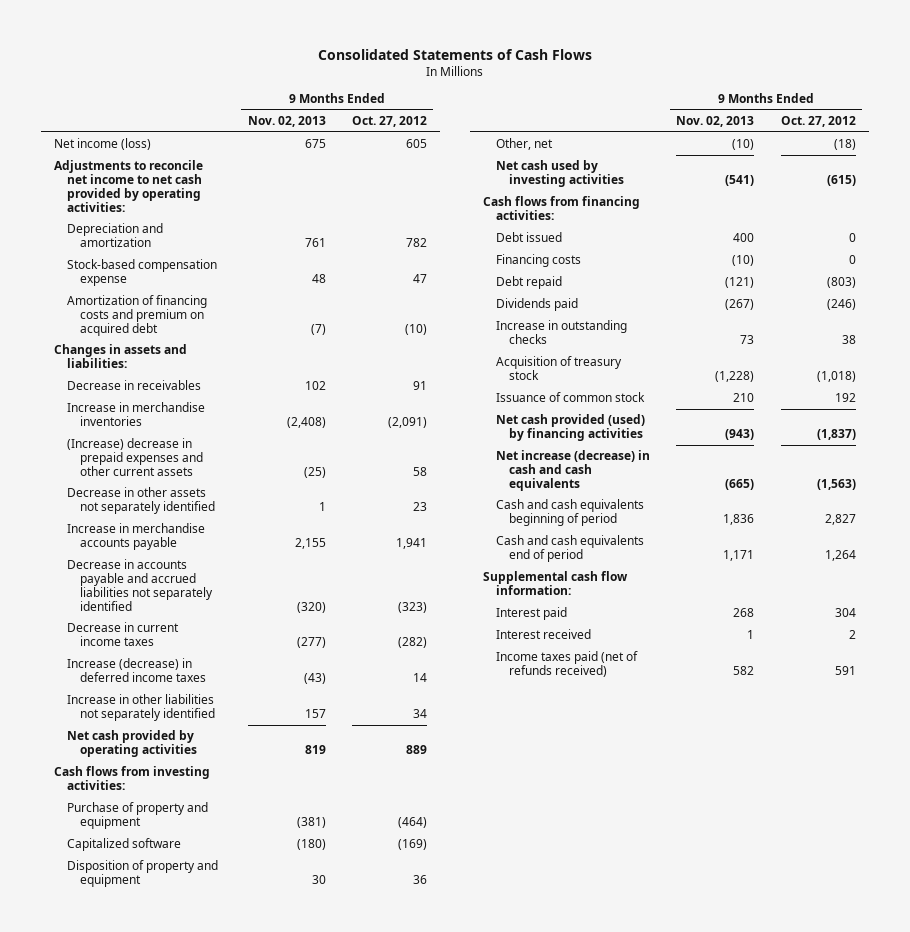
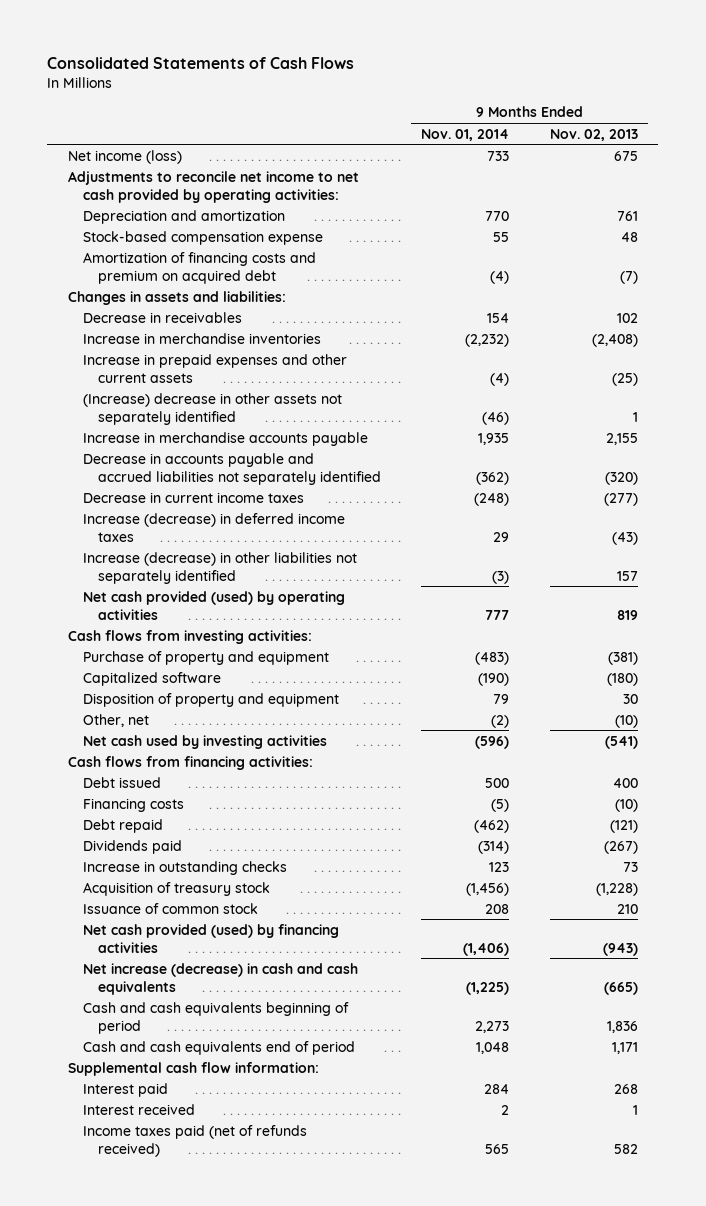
[351,116,427,128] Oct. 27, 2012 -> none
none -> [421,128,510,141] Nov. 01, 2014
[67,438,204,476] (Increase) decrease in prepaid expenses and other current assets -> [82,353,347,383] Increase in prepaid expenses and other current assets
[67,487,216,515] Decrease in other assets not separately identified -> [82,392,342,425] (Increase) decrease in other assets not separately identified
[67,694,216,722] Increase in other liabilities not separately identified -> [82,551,357,584] Increase (decrease) in other liabilities not separately identified
[67,730,198,758] Net cash provided by operating activities -> [82,590,345,620] Net cash provided (used) by operating activities

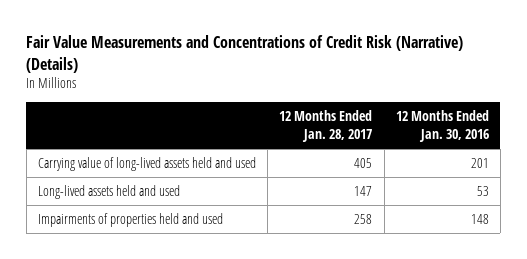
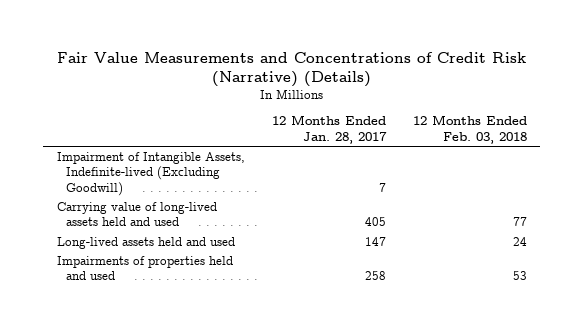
[395,110,489,143] 12 Months Ended Jan. 30, 2016 -> none
none -> [412,115,527,144] 12 Months Ended Feb. 03, 2018
none -> [56,151,245,196] Impairment of Intangible Assets, Indefinite-lived (Excluding Goodwill)

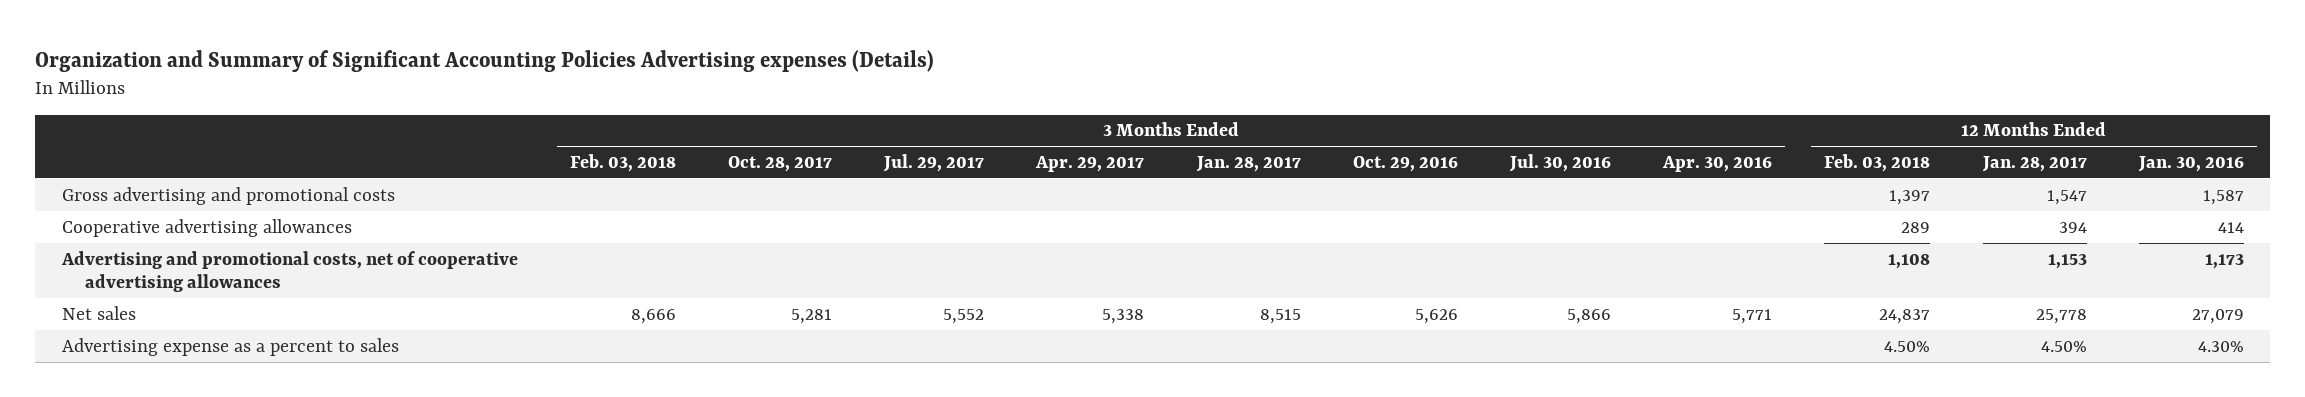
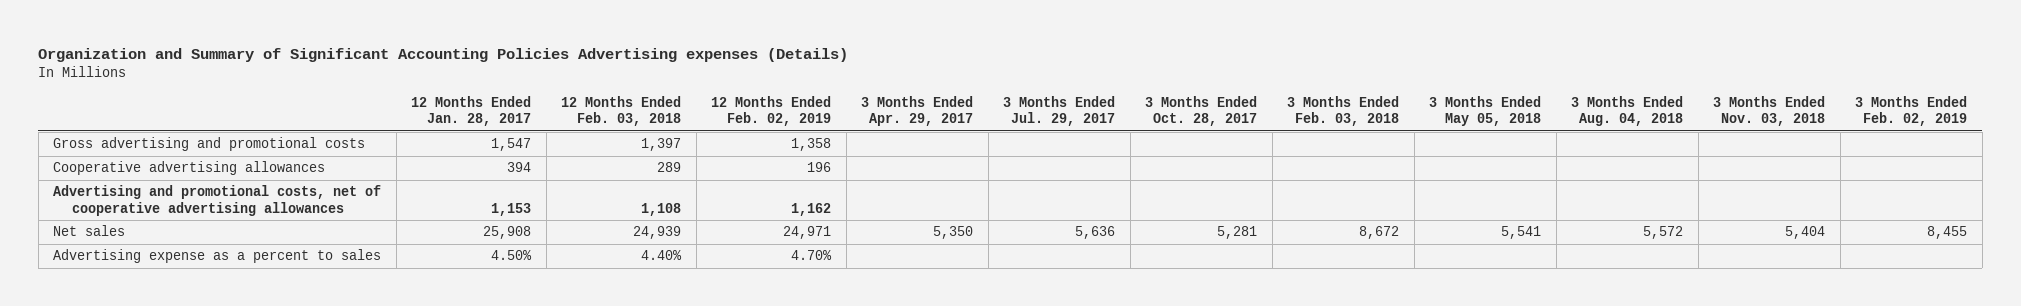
[1195,155,1301,172] Jan. 28, 2017 -> none
[1352,155,1458,172] Oct. 29, 2016 -> none
[1509,153,1612,172] Jul. 30, 2016 -> none
[1662,155,1773,172] Apr. 30, 2016 -> none
[2137,155,2244,172] Jan. 30, 2016 -> none
none -> [711,95,832,127] 12 Months Ended Feb. 02, 2019
none -> [1429,95,1542,127] 3 Months Ended May 05, 2018
none -> [1571,95,1684,127] 3 Months Ended Aug. 04, 2018
none -> [1713,95,1826,127] 3 Months Ended Nov. 03, 2018
none -> [1855,95,1968,127] 3 Months Ended Feb. 02, 2019
[630,308,676,324] 8,666 -> [1359,226,1400,240] 8,672
[943,308,985,324] 5,552 -> [1075,226,1116,240] 5,636
[1102,308,1145,324] 5,338 -> [933,226,974,240] 5,350
[1879,308,1931,324] 24,837 -> [633,226,682,240] 24,939
[2035,308,2087,324] 25,778 -> [483,226,532,240] 25,908
[1884,340,1931,352] 4.50% -> [641,250,683,261] 4.40%

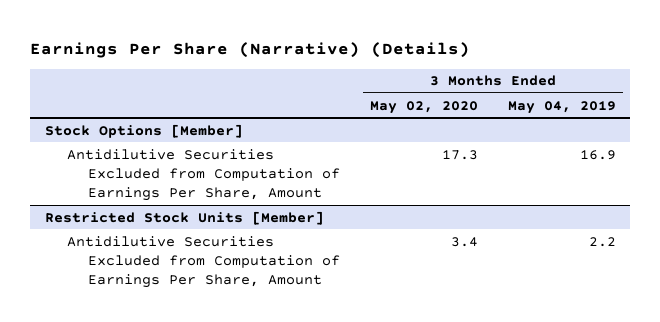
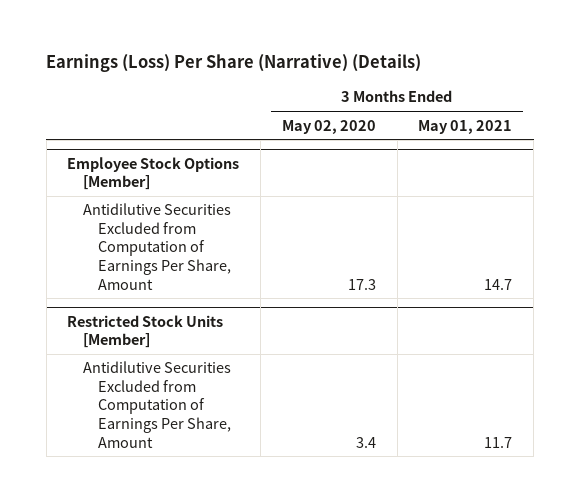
[30,41,471,58] Earnings Per Share (Narrative) (Details) -> [46,54,422,73] Earnings (Loss) Per Share (Narrative) (Details)
[507,100,616,114] May 04, 2019 -> none
none -> [418,119,513,134] May 01, 2021
[44,123,243,138] Stock Options [Member] -> [67,156,240,191] Employee Stock Options [Member]

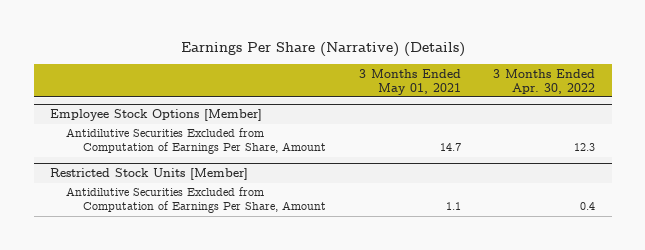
[46,54,422,73] Earnings (Loss) Per Share (Narrative) (Details) -> [180,42,465,58] Earnings Per Share (Narrative) (Details)
[281,119,376,134] May 02, 2020 -> none
none -> [493,68,596,94] 3 Months Ended Apr. 30, 2022
[484,436,513,448] 11.7 -> [445,202,461,211] 1.1

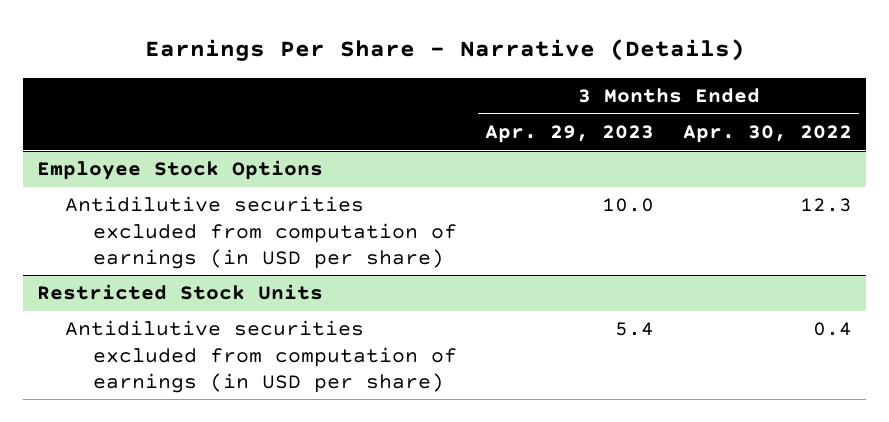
[180,42,465,58] Earnings Per Share (Narrative) (Details) -> [144,39,745,62] Earnings Per Share - Narrative (Details)
[358,68,461,95] 3 Months Ended May 01, 2021 -> none
none -> [485,125,655,144] Apr. 29, 2023
[49,109,262,122] Employee Stock Options [Member] -> [37,160,324,181] Employee Stock Options
[66,128,326,155] Antidilutive Securities Excluded from Computation of Earnings Per Share, Amount -> [65,196,457,269] Antidilutive securities excluded from computation of earnings (in USD per share)
[49,168,248,181] Restricted Stock Units [Member] -> [37,284,324,301] Restricted Stock Units
[66,187,326,214] Antidilutive Securities Excluded from Computation of Earnings Per Share, Amount -> [65,320,457,393] Antidilutive securities excluded from computation of earnings (in USD per share)

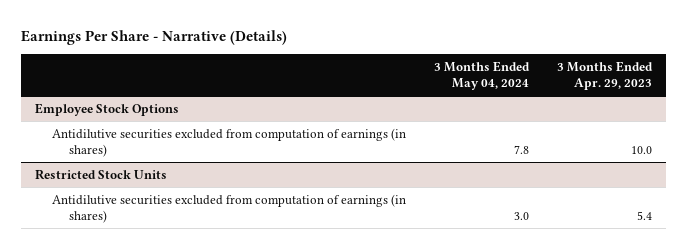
[682,125,852,144] Apr. 30, 2022 -> none
none -> [433,61,530,90] 3 Months Ended May 04, 2024
[65,196,457,269] Antidilutive securities excluded from computation of earnings (in USD per share) -> [51,127,406,157] Antidilutive securities excluded from computation of earnings (in shares)
[65,320,457,393] Antidilutive securities excluded from computation of earnings (in USD per share) -> [51,193,406,223] Antidilutive securities excluded from computation of earnings (in shares)

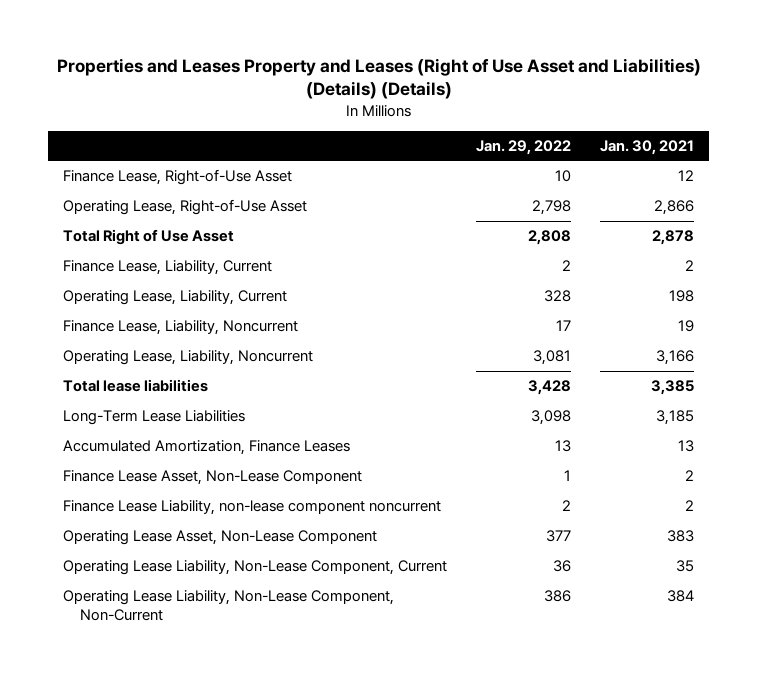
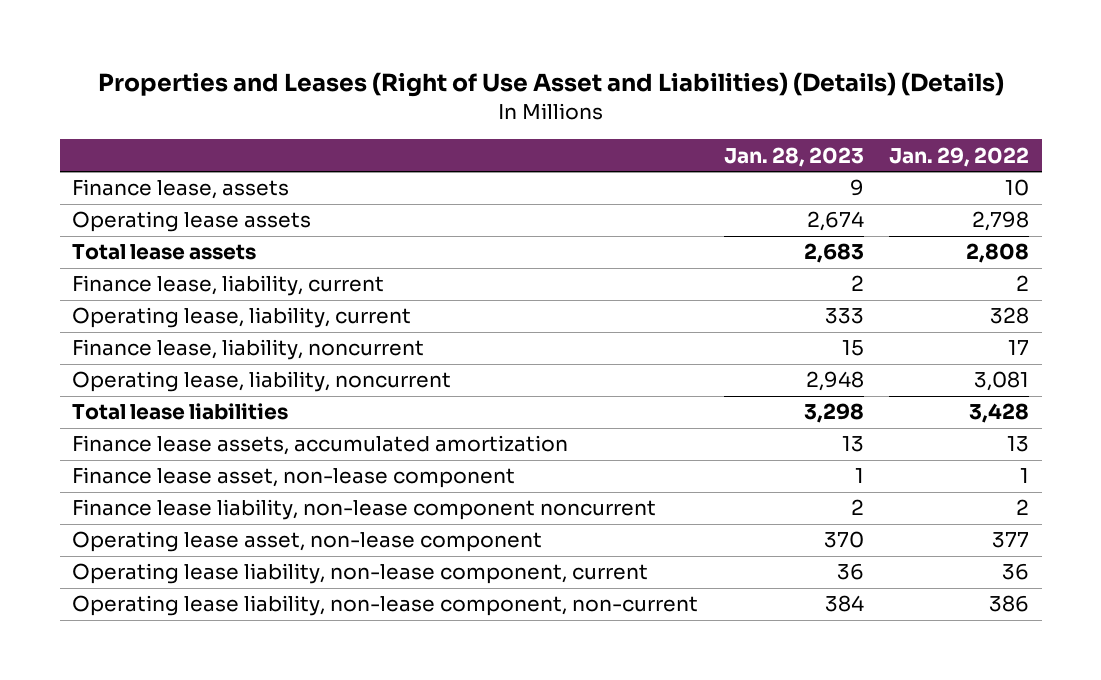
[56,57,701,100] Properties and Leases Property and Leases (Right of Use Asset and Liabilities) (Details) (Details) -> [97,72,1004,98] Properties and Leases (Right of Use Asset and Liabilities) (Details) (Details)
[600,139,695,155] Jan. 30, 2021 -> none
none -> [723,146,864,167] Jan. 28, 2023
[63,169,293,186] Finance Lease, Right-of-Use Asset -> [72,179,290,200] Finance lease, assets
[63,199,308,216] Operating Lease, Right-of-Use Asset -> [72,211,312,233] Operating lease assets
[63,229,235,246] Total Right of Use Asset -> [72,244,257,261] Total lease assets
[63,260,273,276] Finance Lease, Liability, Current -> [72,275,385,297] Finance lease, liability, current
[63,290,288,306] Operating Lease, Liability, Current -> [72,307,412,329] Operating lease, liability, current
[63,320,299,336] Finance Lease, Liability, Noncurrent -> [72,339,425,361] Finance lease, liability, noncurrent
[63,350,314,366] Operating Lease, Liability, Noncurrent -> [72,371,452,393] Operating lease, liability, noncurrent
[63,410,246,426] Long-Term Lease Liabilities -> none
[63,440,351,456] Accumulated Amortization, Finance Leases -> [72,435,569,456] Finance lease assets, accumulated amortization
[63,470,363,486] Finance Lease Asset, Non-Lease Component -> [72,467,516,489] Finance lease asset, non-lease component
[63,500,442,516] Finance Lease Liability, non-lease component noncurrent -> [72,499,657,521] Finance lease liability, non-lease component noncurrent
[63,530,378,546] Operating Lease Asset, Non-Lease Component -> [72,531,543,553] Operating lease asset, non-lease component
[63,560,448,576] Operating Lease Liability, Non-Lease Component, Current -> [72,563,649,585] Operating lease liability, non-lease component, current
[63,590,395,621] Operating Lease Liability, Non-Lease Component, Non-Current -> [72,595,699,617] Operating lease liability, non-lease component, non-current

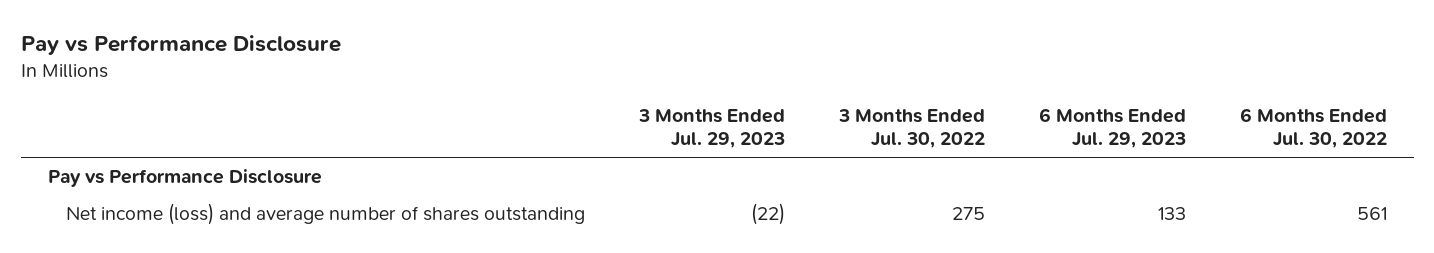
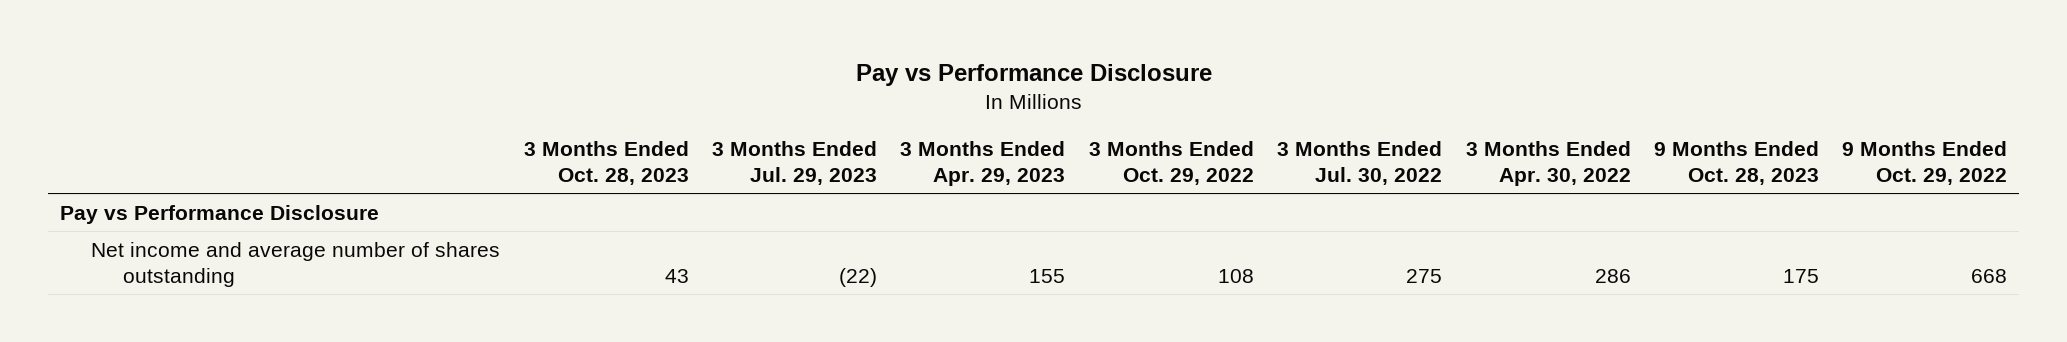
[1038,107,1186,149] 6 Months Ended Jul. 29, 2023 -> none
[1239,107,1387,149] 6 Months Ended Jul. 30, 2022 -> none
none -> [523,140,689,185] 3 Months Ended Oct. 28, 2023
none -> [900,140,1066,186] 3 Months Ended Apr. 29, 2023
none -> [1088,140,1254,185] 3 Months Ended Oct. 29, 2022
none -> [1465,140,1631,186] 3 Months Ended Apr. 30, 2022
none -> [1653,140,1819,185] 9 Months Ended Oct. 28, 2023
none -> [1842,140,2008,185] 9 Months Ended Oct. 29, 2022
[66,203,586,226] Net income (loss) and average number of shares outstanding -> [91,241,501,288] Net income and average number of shares outstanding

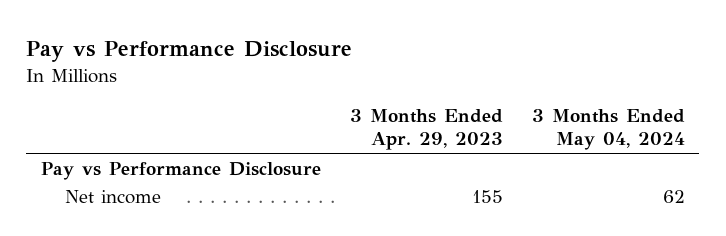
[523,140,689,185] 3 Months Ended Oct. 28, 2023 -> none
[712,140,878,185] 3 Months Ended Jul. 29, 2023 -> none
[1088,140,1254,185] 3 Months Ended Oct. 29, 2022 -> none
[1277,140,1443,185] 3 Months Ended Jul. 30, 2022 -> none
[1465,140,1631,186] 3 Months Ended Apr. 30, 2022 -> none
[1653,140,1819,185] 9 Months Ended Oct. 28, 2023 -> none
[1842,140,2008,185] 9 Months Ended Oct. 29, 2022 -> none
none -> [531,108,685,151] 3 Months Ended May 04, 2024
[91,241,501,288] Net income and average number of shares outstanding -> [65,189,162,204] Net income

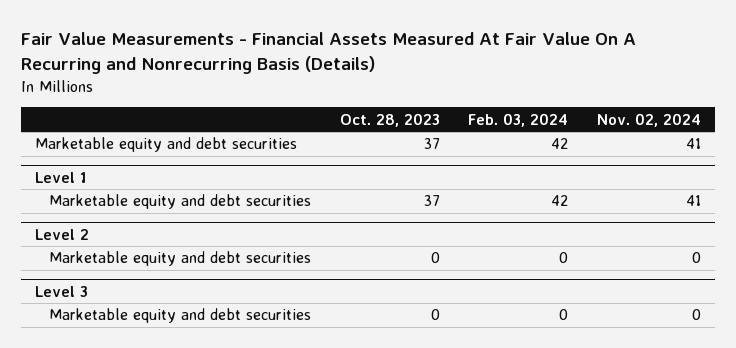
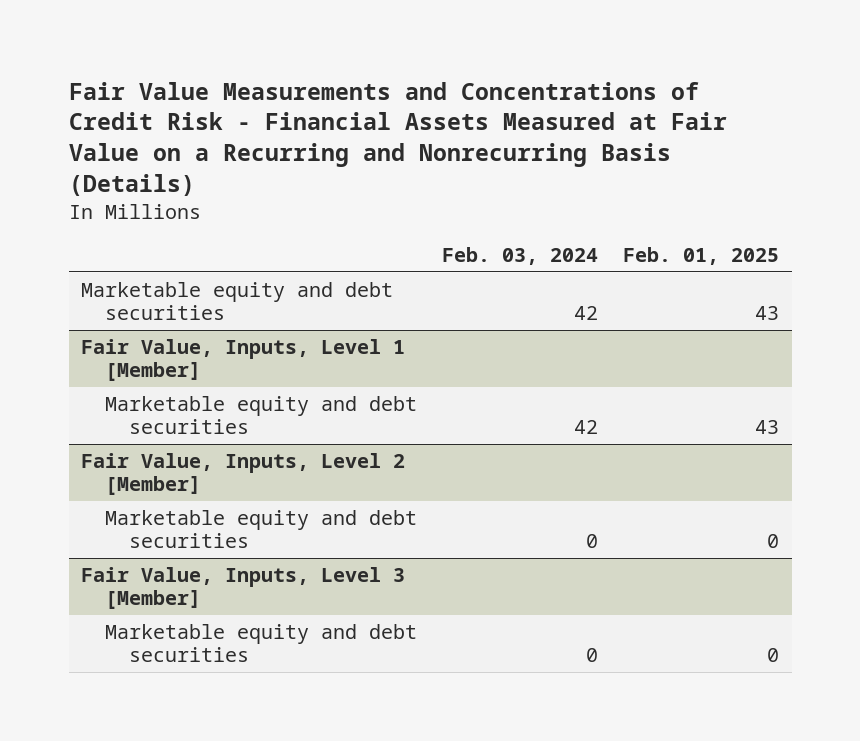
[20,32,636,75] Fair Value Measurements - Financial Assets Measured At Fair Value On A Recurring and Nonrecurring Basis (Details) -> [68,81,727,196] Fair Value Measurements and Concentrations of Credit Risk - Financial Assets Measured at Fair Value on a Recurring and Nonrecurring Basis (Details)
[339,112,440,127] Oct. 28, 2023 -> none
[596,112,701,127] Nov. 02, 2024 -> none
none -> [623,247,780,266] Feb. 01, 2025
[35,171,87,183] Level 1 -> [81,338,406,382] Fair Value, Inputs, Level 1 [Member]
[35,228,90,240] Level 2 -> [81,452,406,496] Fair Value, Inputs, Level 2 [Member]
[35,285,89,297] Level 3 -> [81,566,406,610] Fair Value, Inputs, Level 3 [Member]

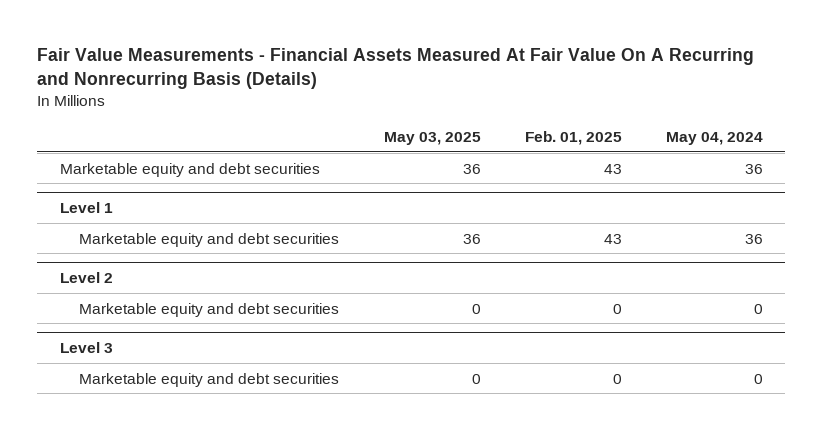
[68,81,727,196] Fair Value Measurements and Concentrations of Credit Risk - Financial Assets Measured at Fair Value on a Recurring and Nonrecurring Basis (Details) -> [37,48,755,90] Fair Value Measurements - Financial Assets Measured At Fair Value On A Recurring and Nonrecurring Basis (Details)
[442,247,599,266] Feb. 03, 2024 -> none
none -> [383,131,481,145] May 03, 2025
none -> [665,131,763,145] May 04, 2024
[81,338,406,382] Fair Value, Inputs, Level 1 [Member] -> [59,202,113,214] Level 1
[81,452,406,496] Fair Value, Inputs, Level 2 [Member] -> [59,272,113,284] Level 2
[81,566,406,610] Fair Value, Inputs, Level 3 [Member] -> [59,342,113,354] Level 3

